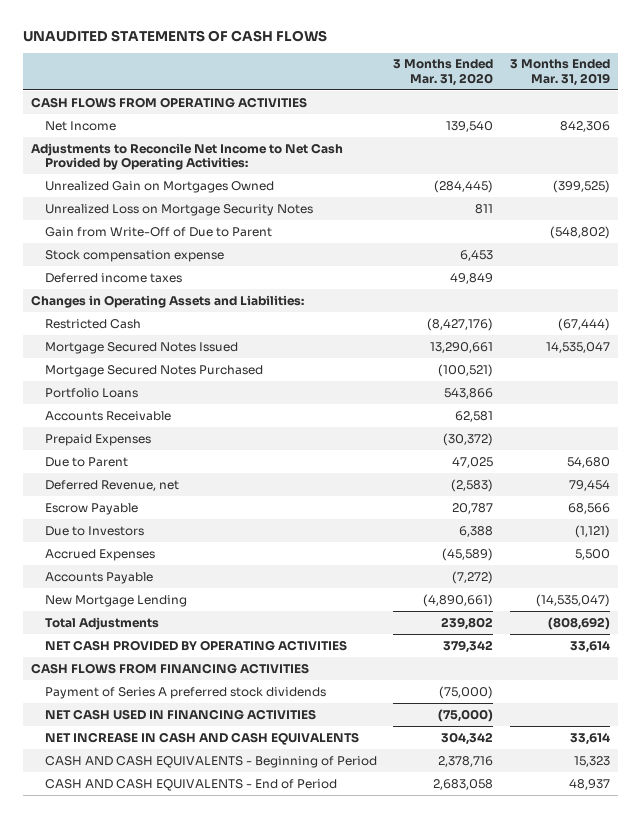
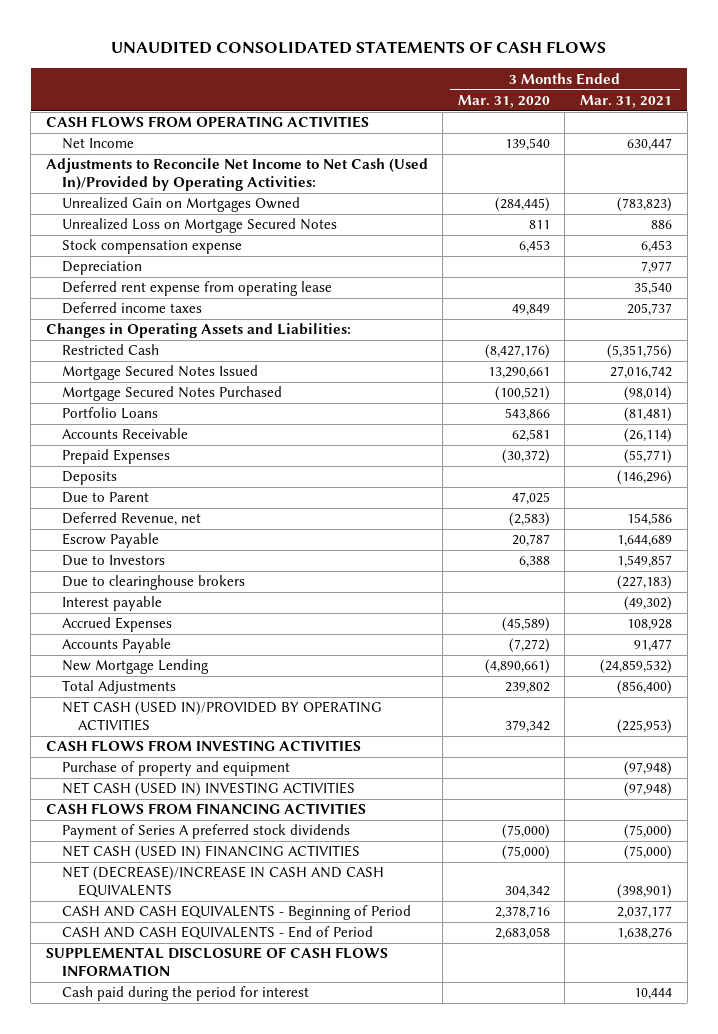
[22,29,327,42] UNAUDITED STATEMENTS OF CASH FLOWS -> [110,41,606,55] UNAUDITED CONSOLIDATED STATEMENTS OF CASH FLOWS
[509,59,610,86] 3 Months Ended Mar. 31, 2019 -> none
none -> [580,95,673,109] Mar. 31, 2021
[30,142,343,171] Adjustments to Reconcile Net Income to Net Cash Provided by Operating Activities: -> [45,158,428,192] Adjustments to Reconcile Net Income to Net Cash (Used In)/Provided by Operating Activities:
[45,226,273,237] Gain from Write-Off of Due to Parent -> none
[45,203,314,216] Unrealized Loss on Mortgage Security Notes -> [61,218,337,234] Unrealized Loss on Mortgage Secured Notes
none -> [61,261,142,276] Depreciation
none -> [61,281,332,297] Deferred rent expense from operating lease
none -> [61,471,117,486] Deposits
none -> [61,575,245,591] Due to clearinghouse brokers
none -> [61,596,162,612] Interest payable
[45,639,348,651] NET CASH PROVIDED BY OPERATING ACTIVITIES -> [61,701,382,732] NET CASH (USED IN)/PROVIDED BY OPERATING ACTIVITIES
none -> [45,740,361,753] CASH FLOWS FROM INVESTING ACTIVITIES
none -> [61,761,290,777] Purchase of property and equipment
none -> [61,782,355,798] NET CASH (USED IN) INVESTING ACTIVITIES
[45,708,317,720] NET CASH USED IN FINANCING ACTIVITIES -> [61,845,360,861] NET CASH (USED IN) FINANCING ACTIVITIES
[45,731,360,745] NET INCREASE IN CASH AND CASH EQUIVALENTS -> [61,866,384,898] NET (DECREASE)/INCREASE IN CASH AND CASH EQUIVALENTS
none -> [45,947,388,977] SUPPLEMENTAL DISCLOSURE OF CASH FLOWS INFORMATION
none -> [61,986,309,1002] Cash paid during the period for interest

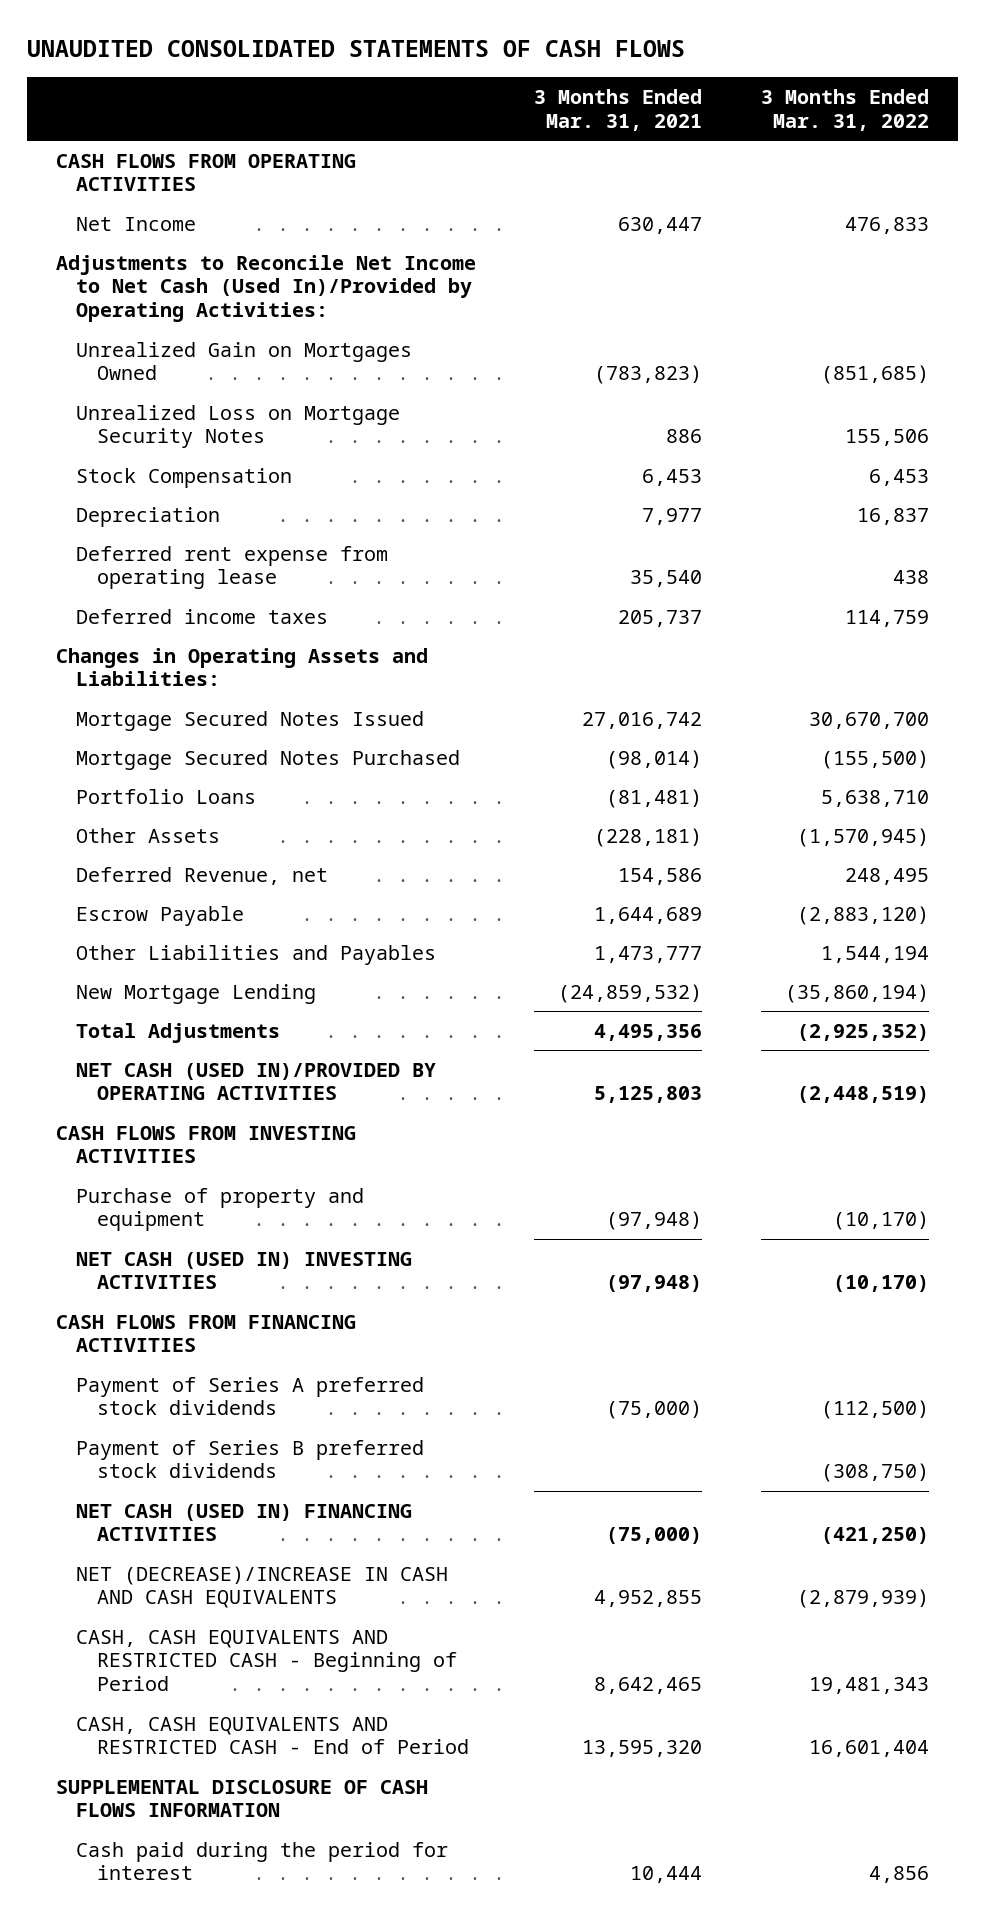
[457,95,550,109] Mar. 31, 2020 -> none
none -> [760,89,929,131] 3 Months Ended Mar. 31, 2022
[61,218,337,234] Unrealized Loss on Mortgage Secured Notes -> [76,404,401,449] Unrealized Loss on Mortgage Security Notes
[61,239,242,255] Stock compensation expense -> [76,467,293,488] Stock Compensation
[61,344,159,356] Restricted Cash -> none
[61,428,188,440] Accounts Receivable -> none
[61,449,170,465] Prepaid Expenses -> none
[61,471,117,486] Deposits -> none
[61,492,149,504] Due to Parent -> none
none -> [76,827,221,843] Other Assets
[61,555,165,567] Due to Investors -> none
[61,575,245,591] Due to clearinghouse brokers -> none
[61,596,162,612] Interest payable -> none
[61,617,172,633] Accrued Expenses -> none
[61,638,171,654] Accounts Payable -> none
none -> [76,944,437,965] Other Liabilities and Payables
[617,680,673,696] (856,400) -> [594,1023,703,1041] 4,495,356
[617,719,673,735] (225,953) -> [594,1086,703,1104] 5,125,803
none -> [76,1439,425,1479] Payment of Series B preferred stock dividends
[617,884,673,900] (398,901) -> [594,1590,703,1608] 4,952,855
[61,905,411,921] CASH AND CASH EQUIVALENTS - Beginning of Period -> [76,1629,457,1692] CASH, CASH EQUIVALENTS AND RESTRICTED CASH - Beginning of Period
[617,906,673,920] 2,037,177 -> [594,1677,703,1695] 8,642,465
[61,926,373,940] CASH AND CASH EQUIVALENTS - End of Period -> [76,1716,469,1755] CASH, CASH EQUIVALENTS AND RESTRICTED CASH - End of Period
[617,927,673,941] 1,638,276 -> [582,1740,703,1758] 13,595,320

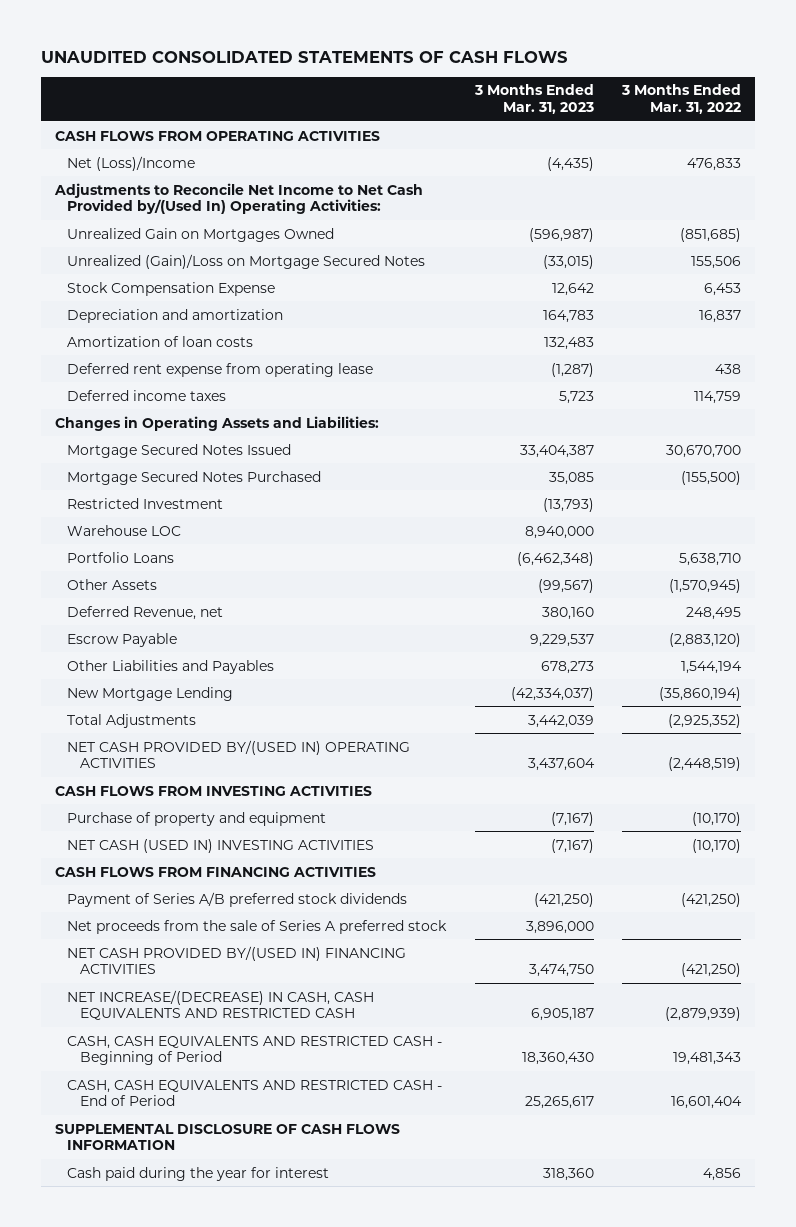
[534,89,703,131] 3 Months Ended Mar. 31, 2021 -> none
none -> [473,84,594,115] 3 Months Ended Mar. 31, 2023
[76,216,197,231] Net Income -> [67,155,196,171] Net (Loss)/Income
[55,254,476,323] Adjustments to Reconcile Net Income to Net Cash (Used In)/Provided by Operating Activities: -> [53,182,423,215] Adjustments to Reconcile Net Income to Net Cash Provided by/(Used In) Operating Activities:
[76,404,401,449] Unrealized Loss on Mortgage Security Notes -> [67,253,426,269] Unrealized (Gain)/Loss on Mortgage Secured Notes
[76,467,293,488] Stock Compensation -> [67,281,276,296] Stock Compensation Expense
[76,506,221,527] Depreciation -> [67,308,284,323] Depreciation and amortization
none -> [67,335,254,347] Amortization of loan costs
none -> [67,497,224,509] Restricted Investment
none -> [67,524,182,536] Warehouse LOC
[76,1062,437,1101] NET CASH (USED IN)/PROVIDED BY OPERATING ACTIVITIES -> [67,739,411,769] NET CASH PROVIDED BY/(USED IN) OPERATING ACTIVITIES
[76,1439,425,1479] Payment of Series B preferred stock dividends -> none
[76,1376,425,1416] Payment of Series A preferred stock dividends -> [67,891,408,907] Payment of Series A/B preferred stock dividends
[820,1400,929,1420] (112,500) -> [681,892,742,907] (421,250)
none -> [67,919,448,934] Net proceeds from the sale of Series A preferred stock
[76,1503,413,1542] NET CASH (USED IN) FINANCING ACTIVITIES -> [67,945,407,975] NET CASH PROVIDED BY/(USED IN) FINANCING ACTIVITIES
[76,1565,449,1609] NET (DECREASE)/INCREASE IN CASH AND CASH EQUIVALENTS -> [67,989,375,1021] NET INCREASE/(DECREASE) IN CASH, CASH EQUIVALENTS AND RESTRICTED CASH
[76,1841,449,1881] Cash paid during the period for interest -> [67,1166,330,1181] Cash paid during the year for interest

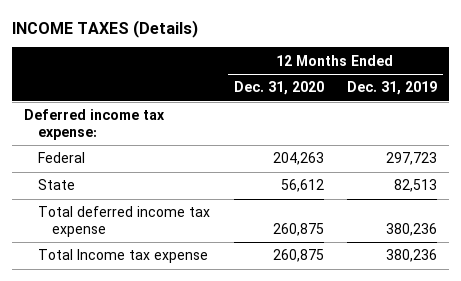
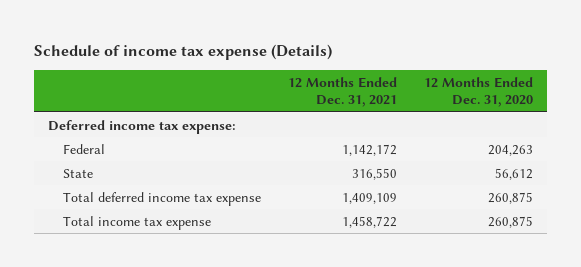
[12,19,199,38] INCOME TAXES (Details) -> [34,44,333,61] Schedule of income tax expense (Details)
[346,81,437,96] Dec. 31, 2019 -> none
none -> [287,76,397,108] 12 Months Ended Dec. 31, 2021
[38,249,209,264] Total Income tax expense -> [62,215,211,230] Total income tax expense

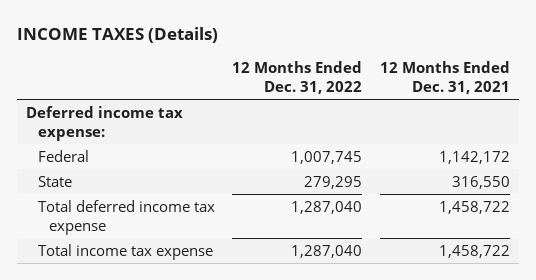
[34,44,333,61] Schedule of income tax expense (Details) -> [17,27,219,44] INCOME TAXES (Details)
[423,76,533,108] 12 Months Ended Dec. 31, 2020 -> none
none -> [232,60,363,94] 12 Months Ended Dec. 31, 2022
[341,192,397,204] 1,409,109 -> [439,200,511,214] 1,458,722

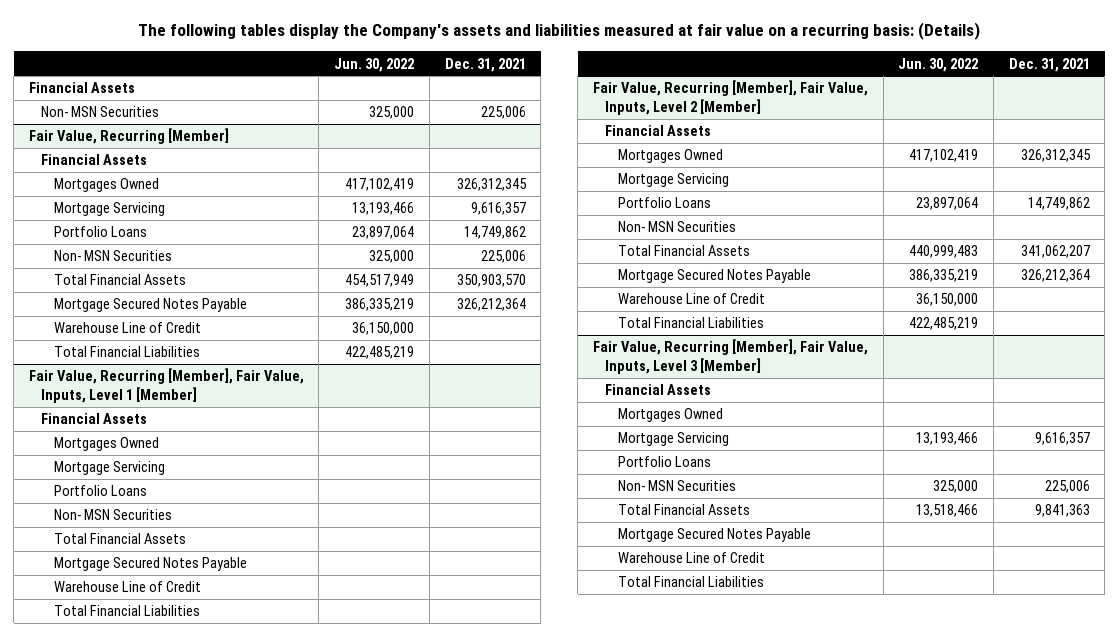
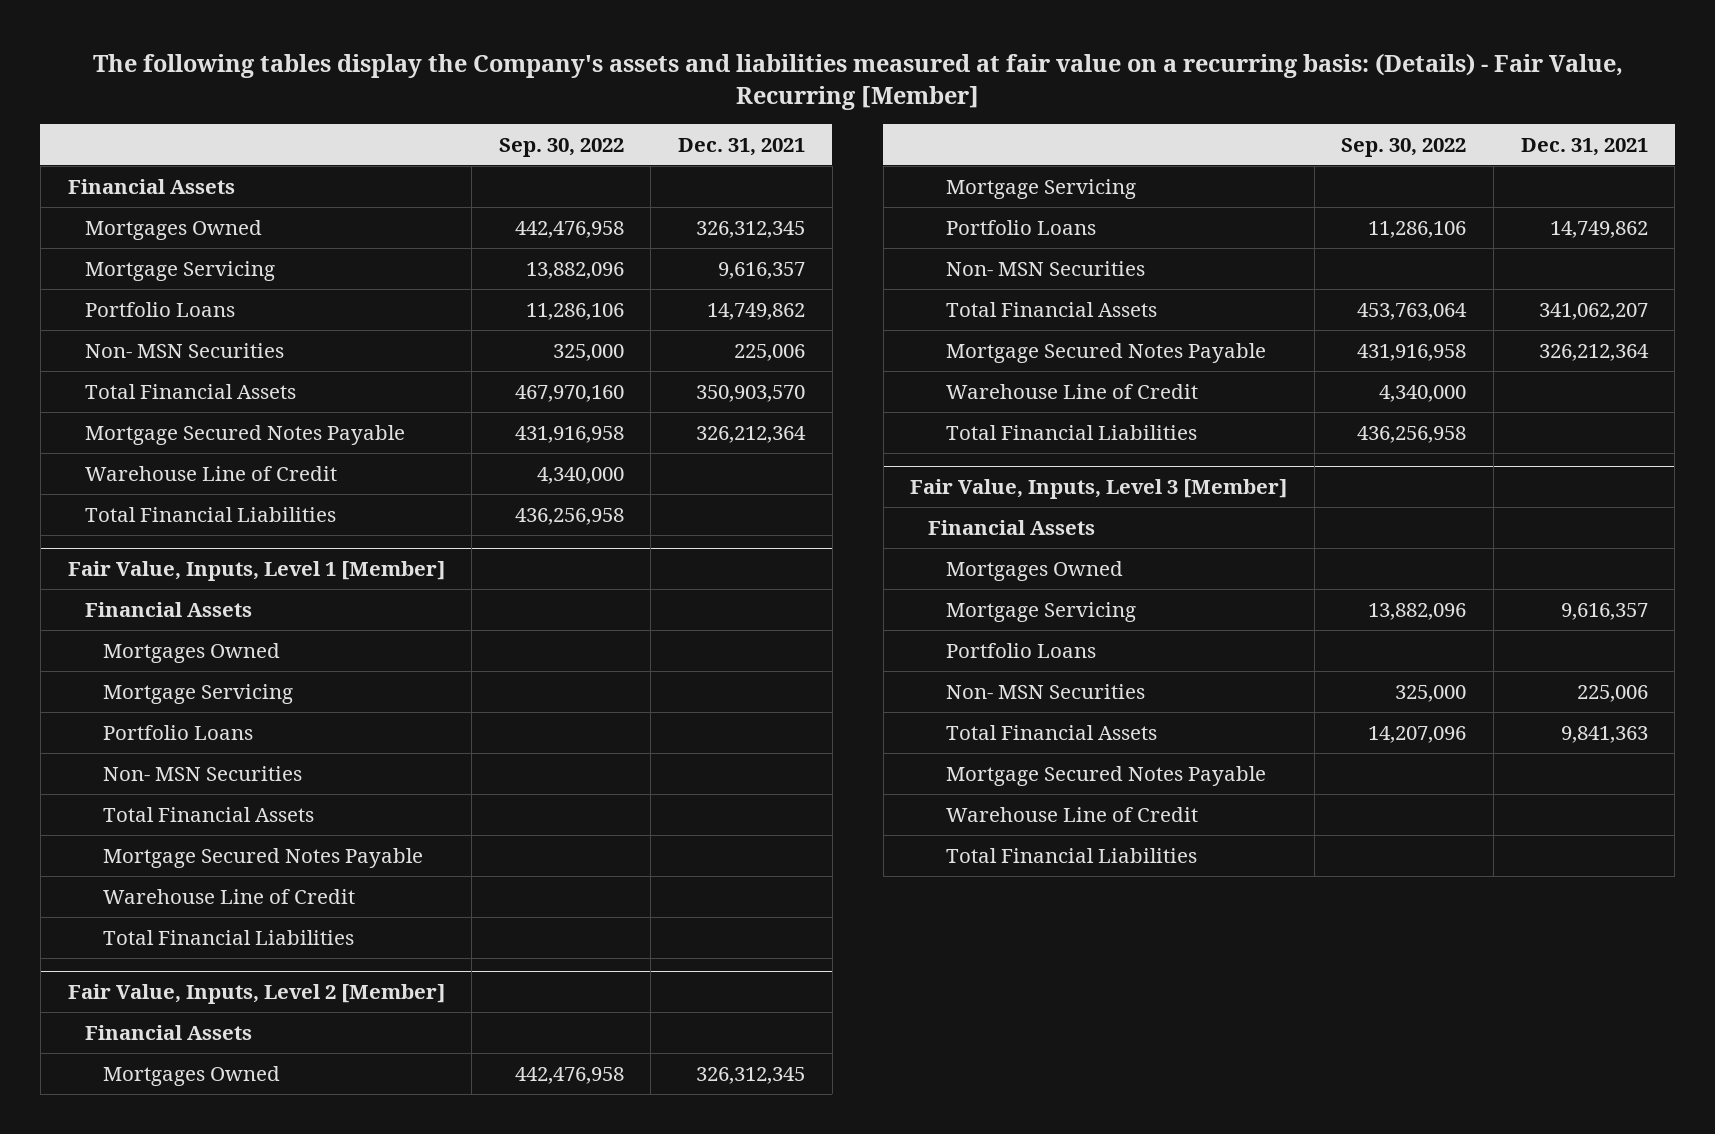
[138,22,981,41] The following tables display the Company's assets and liabilities measured at fair value on a recurring basis: (Details) -> [92,53,1623,110] The following tables display the Company's assets and liabilities measured at fair value on a recurring basis: (Details) - Fair Value, Recurring [Member]
[334,57,415,72] Jun. 30, 2022 -> none
none -> [498,137,624,157] Sep. 30, 2022
[41,106,160,118] Non- MSN Securities -> none
[28,128,229,145] Fair Value, Recurring [Member] -> none
[41,154,148,166] Financial Assets -> none
[28,368,304,403] Fair Value, Recurring [Member], Fair Value, Inputs, Level 1 [Member] -> [67,560,445,581] Fair Value, Inputs, Level 1 [Member]
[592,80,868,115] Fair Value, Recurring [Member], Fair Value, Inputs, Level 2 [Member] -> [67,983,445,1004] Fair Value, Inputs, Level 2 [Member]
[592,339,868,374] Fair Value, Recurring [Member], Fair Value, Inputs, Level 3 [Member] -> [910,478,1288,499] Fair Value, Inputs, Level 3 [Member]

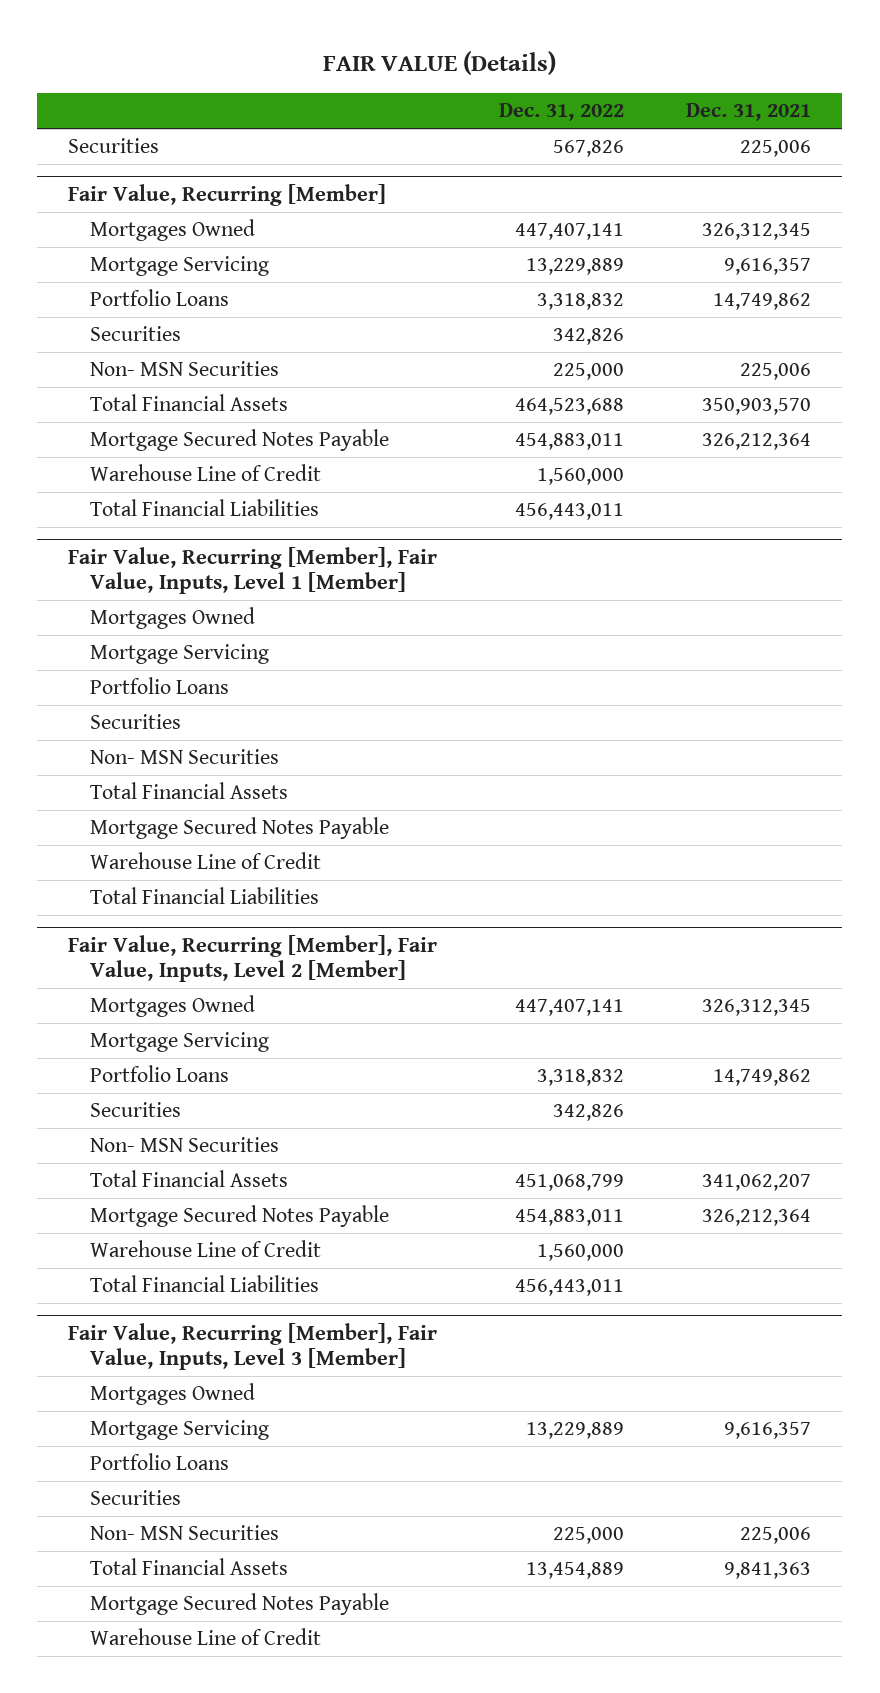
[92,53,1623,110] The following tables display the Company's assets and liabilities measured at fair value on a recurring basis: (Details) - Fair Value, Recurring [Member] -> [322,51,556,76] FAIR VALUE (Details)
[498,137,624,157] Sep. 30, 2022 -> none
none -> [499,103,625,122] Dec. 31, 2022
[67,178,235,194] Financial Assets -> none
none -> [68,138,160,154] Securities
none -> [68,184,387,207] Fair Value, Recurring [Member]
none -> [89,326,181,342] Securities
[85,601,253,617] Financial Assets -> none
[67,560,445,581] Fair Value, Inputs, Level 1 [Member] -> [68,547,438,595] Fair Value, Recurring [Member], Fair Value, Inputs, Level 1 [Member]
none -> [89,714,181,730] Securities
[85,1024,253,1040] Financial Assets -> none
[67,983,445,1004] Fair Value, Inputs, Level 2 [Member] -> [68,935,438,983] Fair Value, Recurring [Member], Fair Value, Inputs, Level 2 [Member]
none -> [89,1102,181,1118] Securities
[927,519,1095,535] Financial Assets -> none
[910,478,1288,499] Fair Value, Inputs, Level 3 [Member] -> [68,1323,438,1371] Fair Value, Recurring [Member], Fair Value, Inputs, Level 3 [Member]
none -> [89,1490,181,1506] Securities
[945,847,1197,863] Total Financial Liabilities -> none

